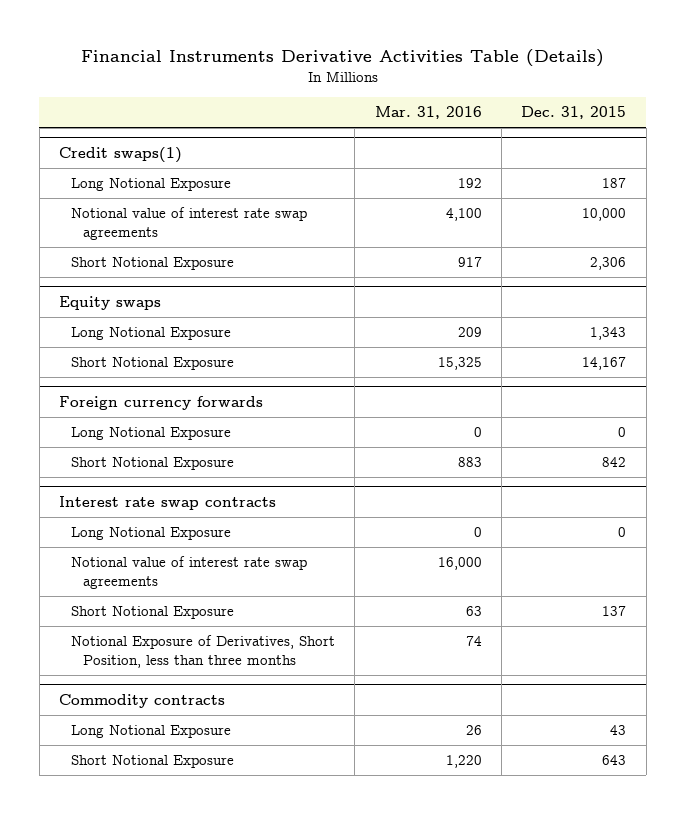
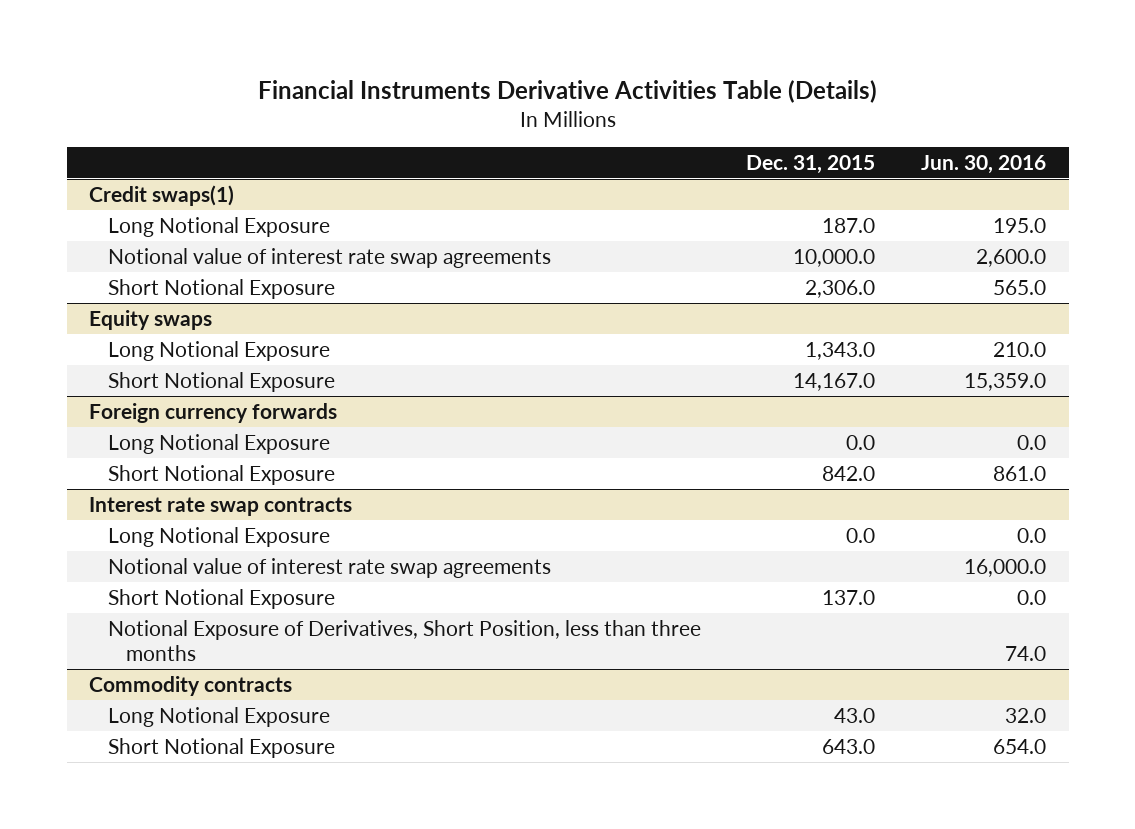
[374,106,482,120] Mar. 31, 2016 -> none
none -> [921,155,1047,175] Jun. 30, 2016
[602,178,627,189] 187 -> [822,217,876,233] 187.0
[582,208,627,222] 10,000 -> [793,248,876,267] 10,000.0
[590,257,627,271] 2,306 -> [805,279,876,298] 2,306.0
[590,327,627,341] 1,343 -> [805,341,876,360] 1,343.0
[582,357,627,371] 14,167 -> [793,372,876,391] 14,167.0
[618,427,627,438] 0 -> [846,434,876,450] 0.0
[602,457,627,468] 842 -> [822,465,876,481] 842.0
[618,527,627,538] 0 -> [846,527,876,543] 0.0
[602,606,627,617] 137 -> [822,589,876,605] 137.0
[610,725,627,736] 43 -> [834,707,876,723] 43.0
[602,755,627,766] 643 -> [822,738,876,754] 643.0

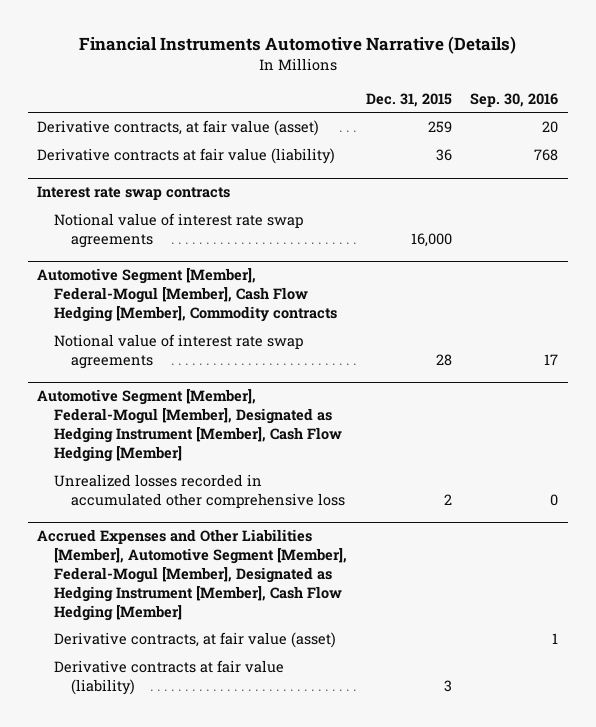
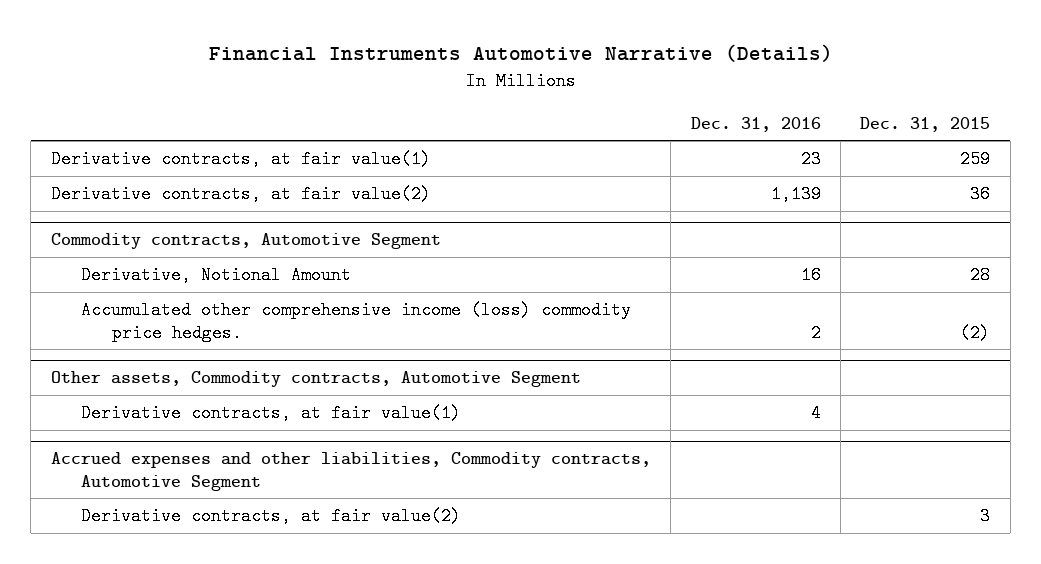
[470,92,559,107] Sep. 30, 2016 -> none
none -> [690,116,821,132] Dec. 31, 2016
[37,186,231,201] Interest rate swap contracts -> none
[54,213,304,248] Notional value of interest rate swap agreements -> none
[37,268,338,323] Automotive Segment [Member], Federal-Mogul [Member], Cash Flow Hedging [Member], Commodity contracts -> none
[54,334,304,369] Notional value of interest rate swap agreements -> none
[37,389,343,462] Automotive Segment [Member], Federal-Mogul [Member], Designated as Hedging Instrument [Member], Cash Flow Hedging [Member] -> none
[37,529,348,621] Accrued Expenses and Other Liabilities [Member], Automotive Segment [Member], Federal-Mogul [Member], Designated as Hedging Instrument [Member], Cash Flow Hedging [Member] -> none
[37,120,320,137] Derivative contracts, at fair value (asset) -> [50,150,431,169] Derivative contracts, at fair value(1)
[37,148,336,165] Derivative contracts at fair value (liability) -> [50,185,431,204] Derivative contracts, at fair value(2)
none -> [50,233,441,250] Commodity contracts, Automotive Segment
none -> [81,266,352,285] Derivative, Notional Amount
[54,474,346,508] Unrealized losses recorded in accumulated other comprehensive loss -> [81,301,632,342] Accumulated other comprehensive income (loss) commodity price hedges.
[443,493,452,505] 2 -> [960,323,991,342] (2)
none -> [50,371,581,388] Other assets, Commodity contracts, Automotive Segment
[54,632,337,649] Derivative contracts, at fair value (asset) -> [81,404,462,423] Derivative contracts, at fair value(1)
none -> [50,452,651,491] Accrued expenses and other liabilities, Commodity contracts, Automotive Segment
[54,660,285,695] Derivative contracts at fair value (liability) -> [81,507,462,526] Derivative contracts, at fair value(2)

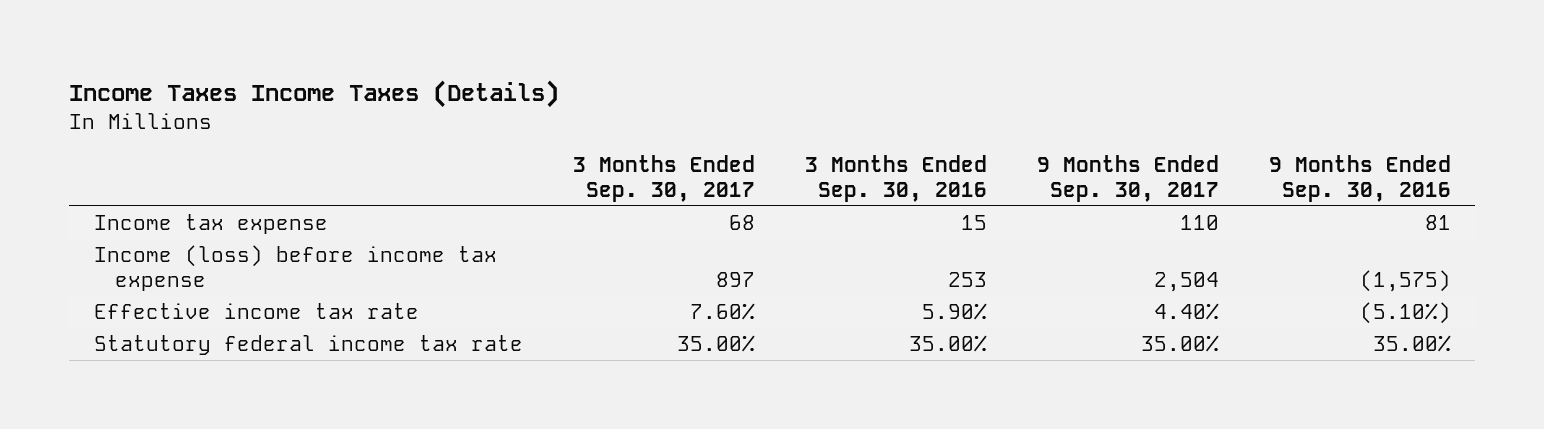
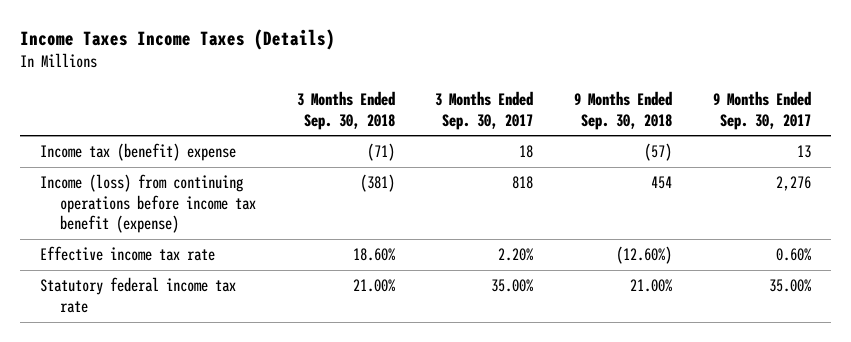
[804,155,987,203] 3 Months Ended Sep. 30, 2016 -> none
[1268,155,1451,203] 9 Months Ended Sep. 30, 2016 -> none
none -> [296,90,395,130] 3 Months Ended Sep. 30, 2018
none -> [574,90,673,130] 9 Months Ended Sep. 30, 2018
[93,214,328,235] Income tax expense -> [40,143,237,162] Income tax (benefit) expense
[728,215,755,231] 68 -> [519,145,534,159] 18
[1179,215,1219,231] 110 -> [796,145,811,159] 13
[93,245,497,291] Income (loss) before income tax expense -> [40,174,257,234] Income (loss) from continuing operations before income tax benefit (expense)
[715,271,755,287] 897 -> [512,176,534,190] 818
[1153,271,1219,292] 2,504 -> [775,176,811,192] 2,276
[689,303,755,321] 7.60% -> [498,248,534,262] 2.20%
[1153,303,1219,321] 4.40% -> [775,248,811,262] 0.60%

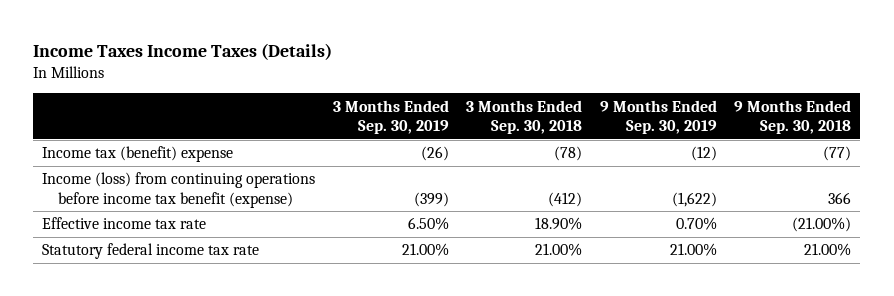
[435,90,534,130] 3 Months Ended Sep. 30, 2017 -> none
[712,90,811,130] 9 Months Ended Sep. 30, 2017 -> none
none -> [332,99,449,134] 3 Months Ended Sep. 30, 2019
none -> [599,99,717,134] 9 Months Ended Sep. 30, 2019
[366,143,395,162] (71) -> [554,146,583,162] (78)
[644,143,673,162] (57) -> [823,146,852,162] (77)
[359,174,395,193] (381) -> [548,191,583,207] (412)
[651,176,673,190] 454 -> [828,191,852,204] 366
[352,248,395,262] 18.60% -> [535,217,583,231] 18.90%
[616,246,673,265] (12.60%) -> [792,217,852,233] (21.00%)

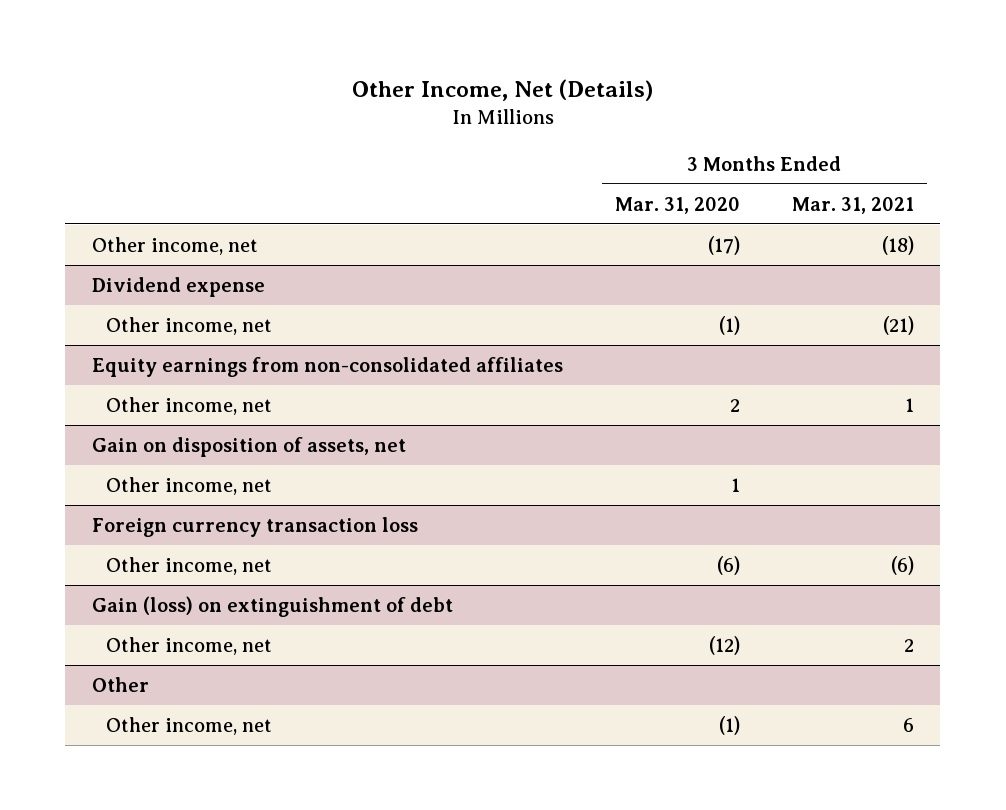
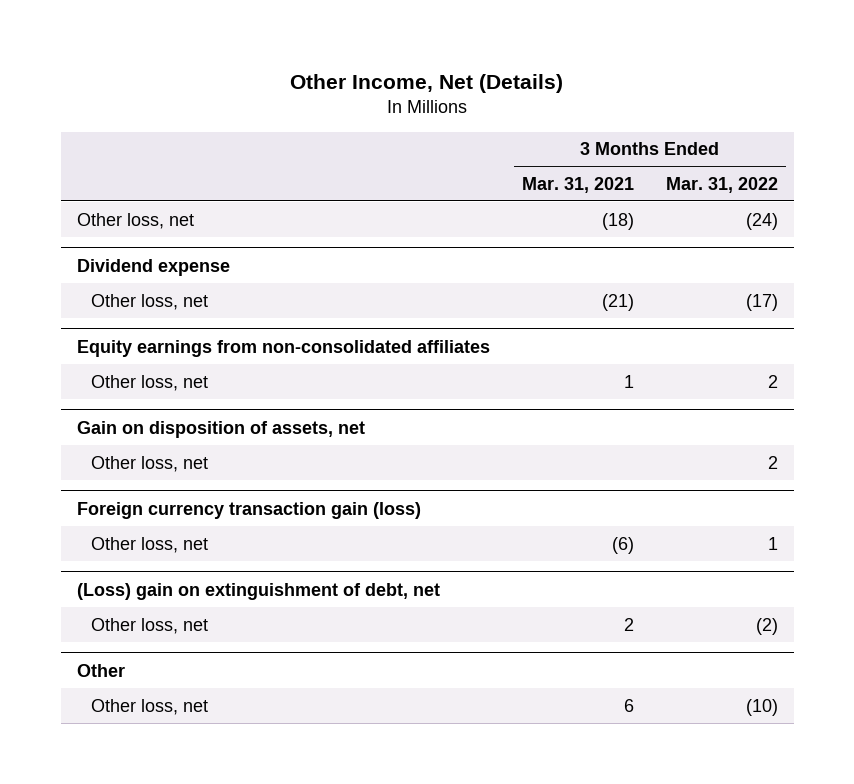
[614,196,740,214] Mar. 31, 2020 -> none
none -> [665,176,778,193] Mar. 31, 2022
[91,236,258,255] Other income, net -> [76,212,194,229] Other loss, net
[106,316,273,335] Other income, net -> [90,293,208,310] Other loss, net
[106,396,273,415] Other income, net -> [90,374,208,391] Other loss, net
[106,476,273,495] Other income, net -> [90,455,208,472] Other loss, net
[91,516,418,537] Foreign currency transaction loss -> [76,501,421,519] Foreign currency transaction gain (loss)
[106,556,273,575] Other income, net -> [90,536,208,553] Other loss, net
[91,595,453,617] Gain (loss) on extinguishment of debt -> [76,582,440,600] (Loss) gain on extinguishment of debt, net
[106,636,273,655] Other income, net -> [90,617,208,634] Other loss, net
[106,716,273,735] Other income, net -> [90,698,208,715] Other loss, net

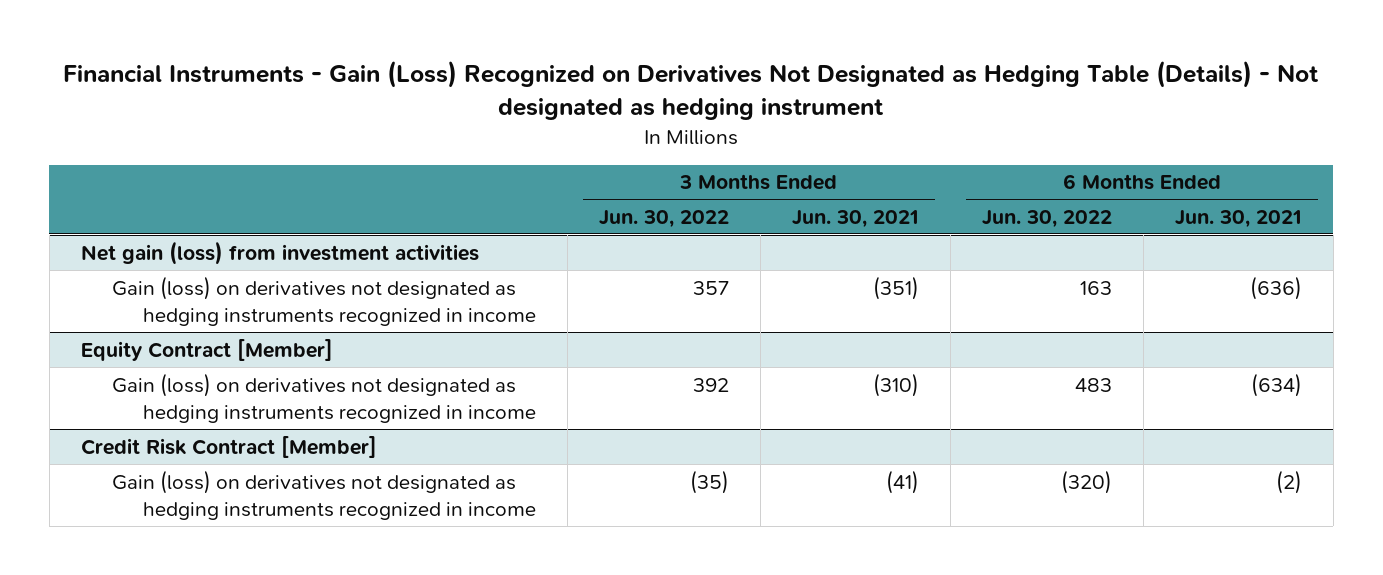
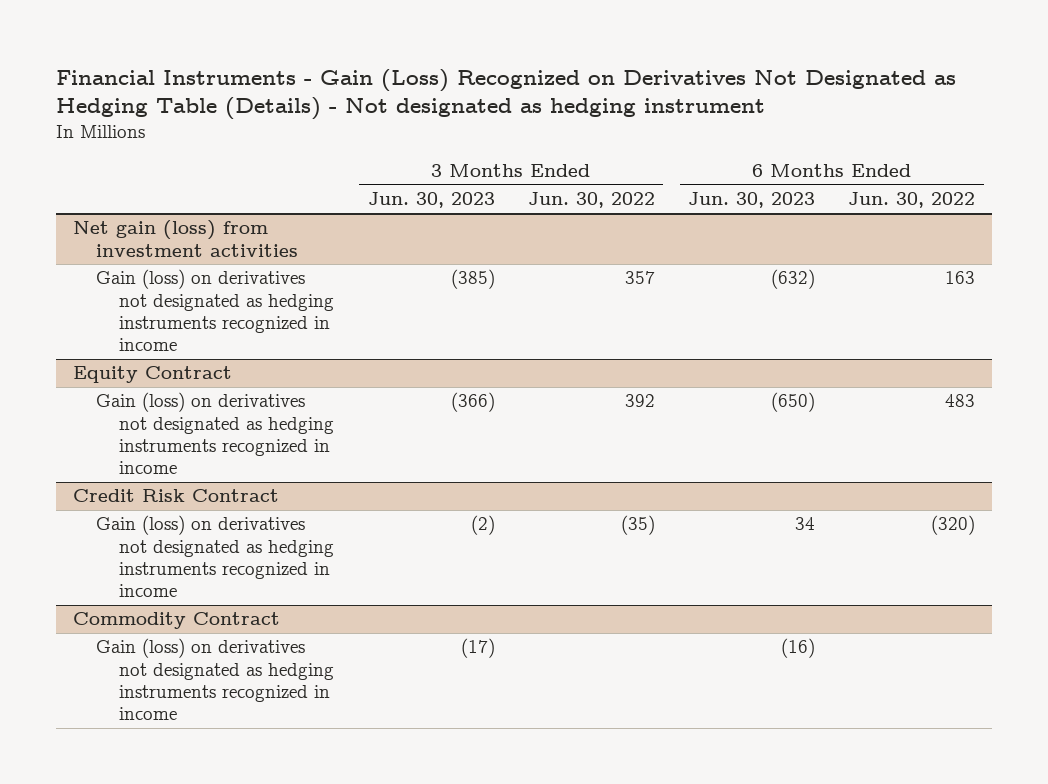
[791,209,919,228] Jun. 30, 2021 -> none
[1174,209,1302,228] Jun. 30, 2021 -> none
none -> [367,192,495,209] Jun. 30, 2023
none -> [688,192,816,209] Jun. 30, 2023
[80,338,333,361] Equity Contract [Member] -> [72,366,232,384] Equity Contract
[80,435,377,458] Credit Risk Contract [Member] -> [72,489,279,503] Credit Risk Contract
none -> [72,612,280,630] Commodity Contract
none -> [95,638,335,721] Gain (loss) on derivatives not designated as hedging instruments recognized in income

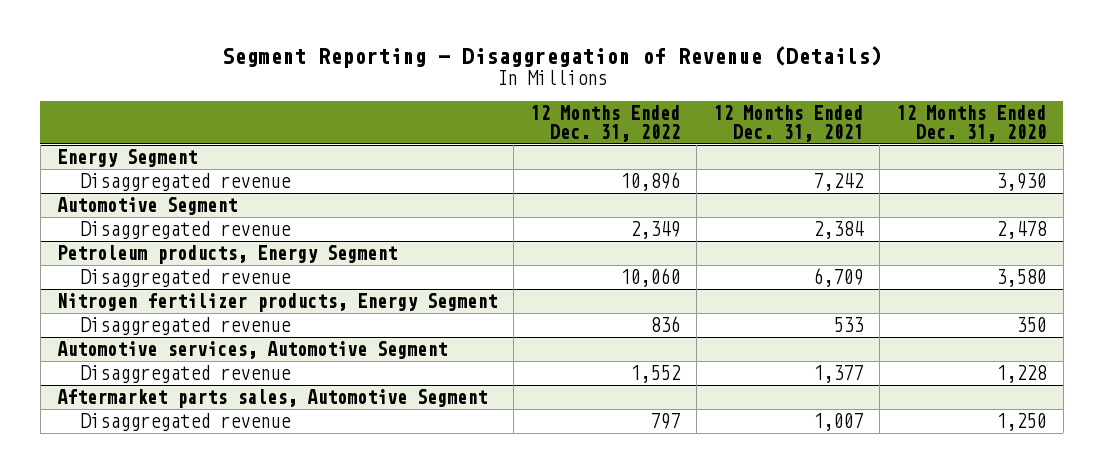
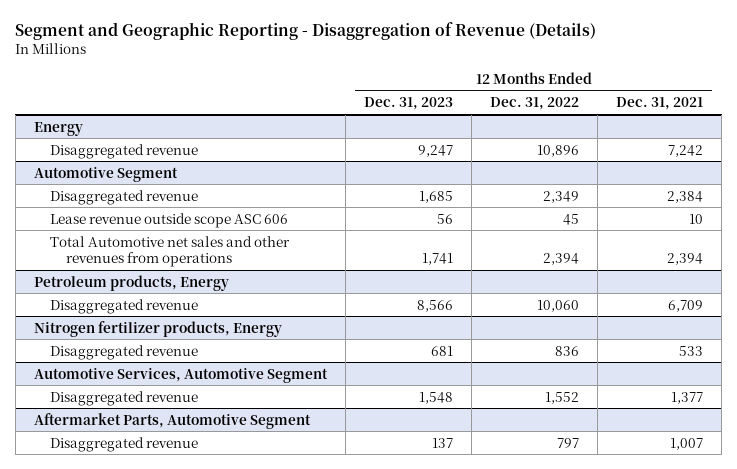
[221,46,882,69] Segment Reporting - Disaggregation of Revenue (Details) -> [15,22,597,41] Segment and Geographic Reporting - Disaggregation of Revenue (Details)
[896,104,1047,142] 12 Months Ended Dec. 31, 2020 -> none
none -> [363,97,453,111] Dec. 31, 2023
[56,149,197,168] Energy Segment -> [33,121,83,136] Energy
none -> [50,212,289,228] Lease revenue outside scope ASC 606
none -> [50,235,291,268] Total Automotive net sales and other revenues from operations
[56,245,397,265] Petroleum products, Energy Segment -> [33,274,229,291] Petroleum products, Energy
[56,293,497,313] Nitrogen fertilizer products, Energy Segment -> [33,320,282,337] Nitrogen fertilizer products, Energy
[56,341,447,360] Automotive services, Automotive Segment -> [33,367,328,383] Automotive Services, Automotive Segment
[56,389,487,409] Aftermarket parts sales, Automotive Segment -> [33,412,311,429] Aftermarket Parts, Automotive Segment

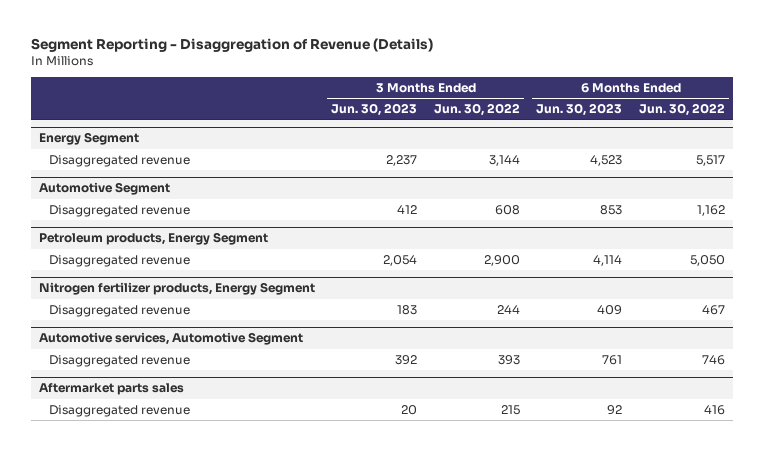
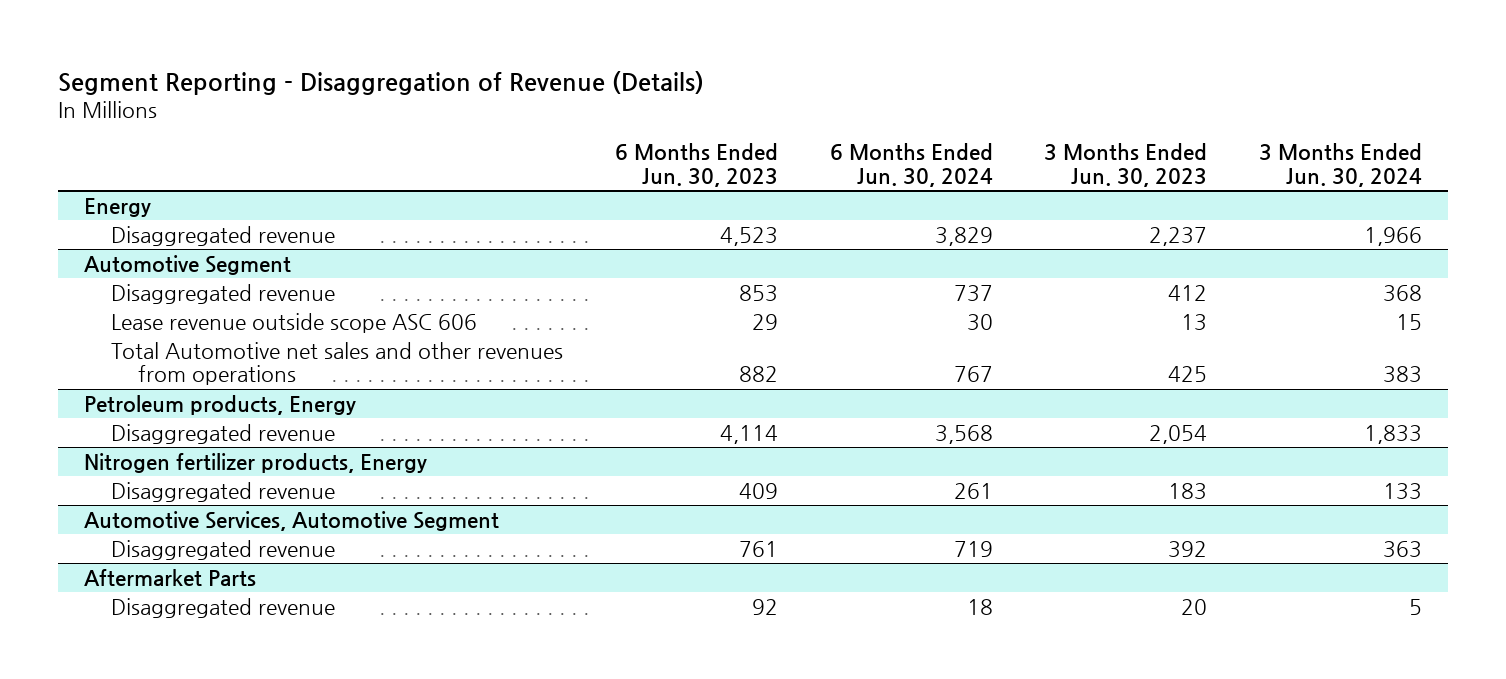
[433,103,520,117] Jun. 30, 2022 -> none
[638,103,725,117] Jun. 30, 2022 -> none
none -> [829,143,993,187] 6 Months Ended Jun. 30, 2024
none -> [1259,143,1423,187] 3 Months Ended Jun. 30, 2024
[38,132,139,146] Energy Segment -> [83,197,151,217] Energy
none -> [110,312,477,333] Lease revenue outside scope ASC 606
none -> [110,341,563,386] Total Automotive net sales and other revenues from operations
[38,232,268,246] Petroleum products, Energy Segment -> [83,394,356,415] Petroleum products, Energy
[38,282,315,296] Nitrogen fertilizer products, Energy Segment -> [83,452,427,473] Nitrogen fertilizer products, Energy
[38,332,303,346] Automotive services, Automotive Segment -> [83,510,499,531] Automotive Services, Automotive Segment
[38,383,184,396] Aftermarket parts sales -> [83,568,256,586] Aftermarket Parts

